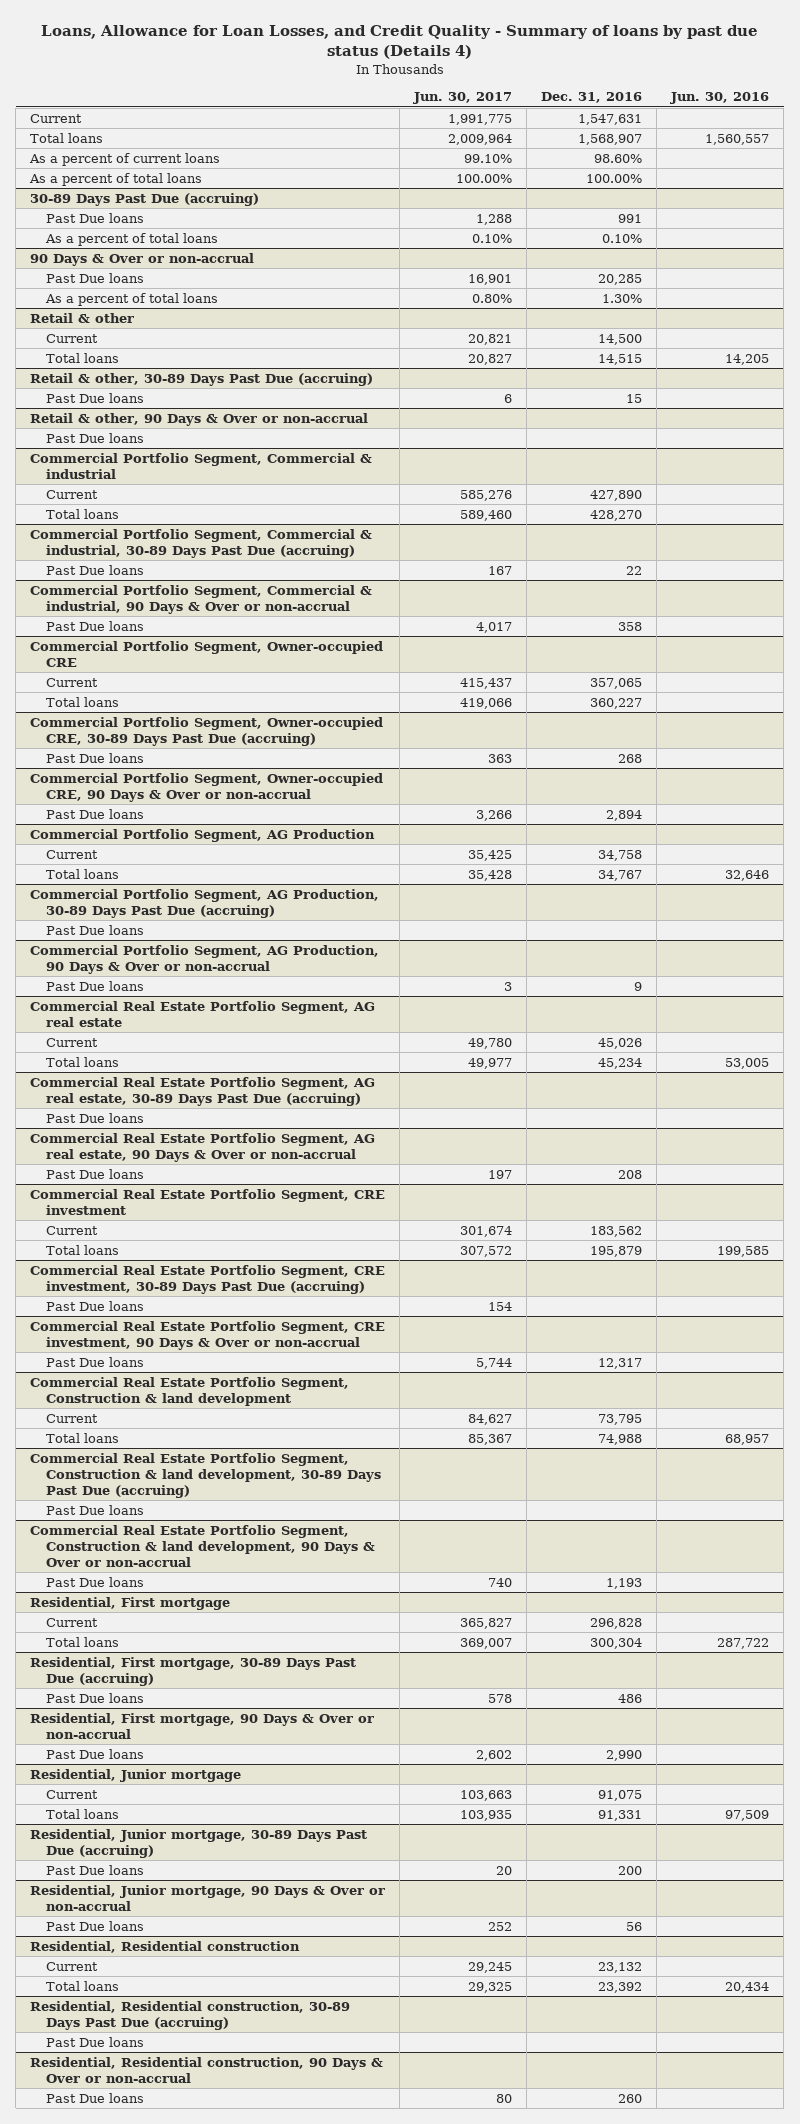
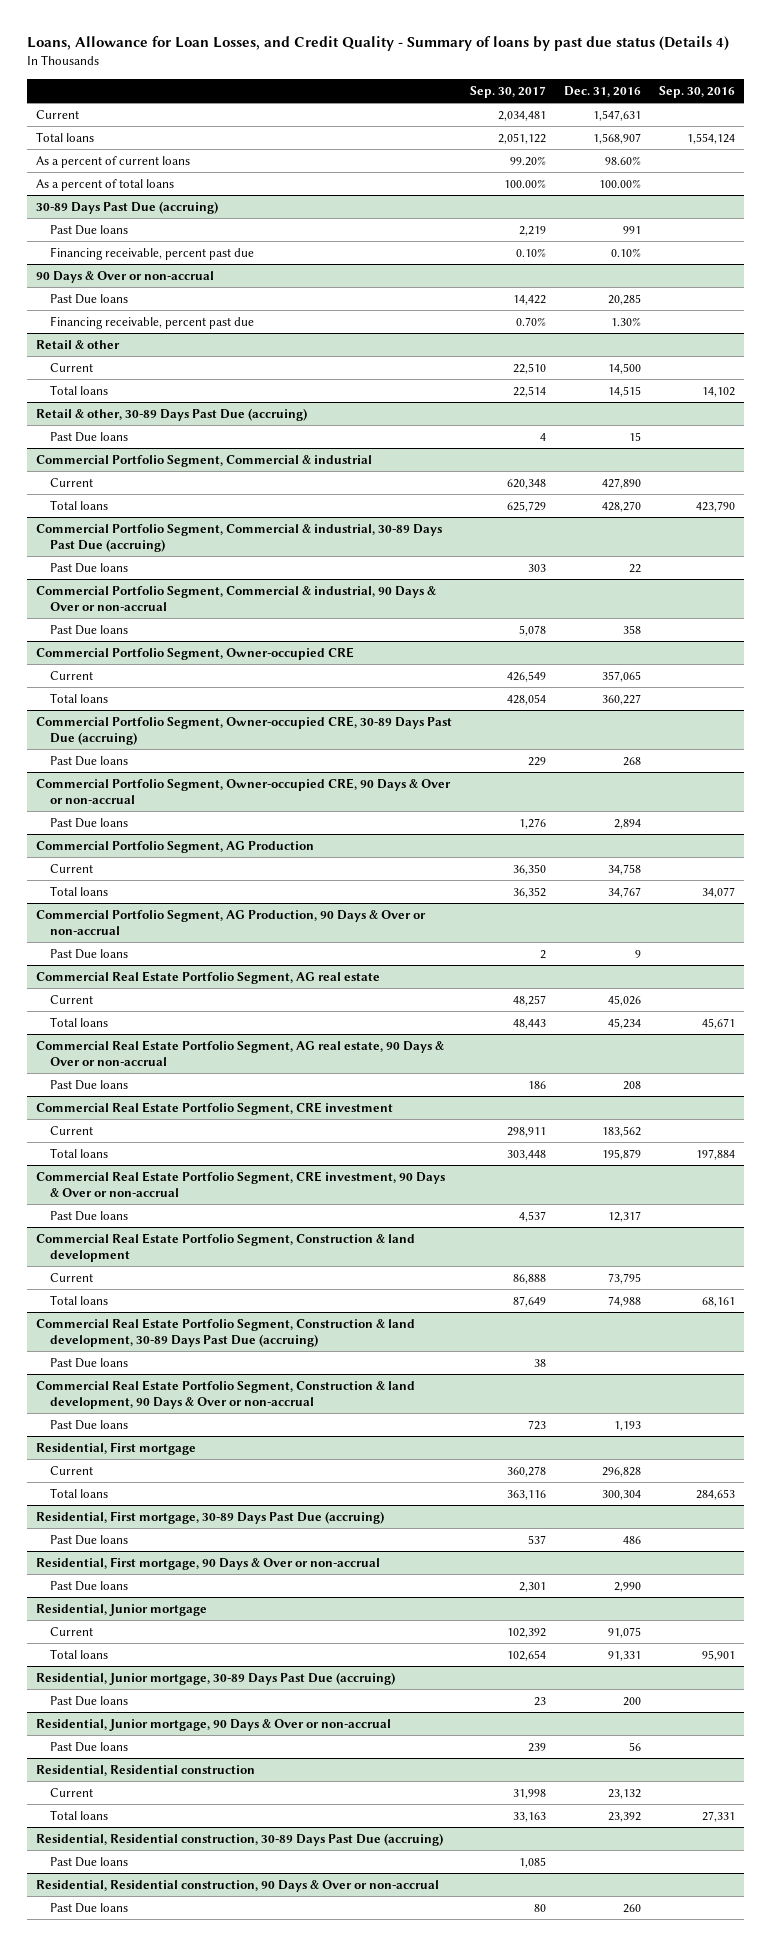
[413,92,513,105] Jun. 30, 2017 -> none
[670,92,770,105] Jun. 30, 2016 -> none
none -> [469,85,546,98] Sep. 30, 2017
none -> [659,85,736,98] Sep. 30, 2016
[45,232,219,246] As a percent of total loans -> none
none -> [50,247,255,261] Financing receivable, percent past due
[45,292,219,306] As a percent of total loans -> none
none -> [50,316,255,330] Financing receivable, percent past due
[30,412,369,426] Retail & other, 90 Days & Over or non-accrual -> none
[46,432,145,443] Past Due loans -> none
[30,888,380,918] Commercial Portfolio Segment, AG Production, 30-89 Days Past Due (accruing) -> none
[46,924,145,935] Past Due loans -> none
[30,1076,376,1106] Commercial Real Estate Portfolio Segment, AG real estate, 30-89 Days Past Due (accruing) -> none
[46,1112,145,1123] Past Due loans -> none
[30,1264,386,1294] Commercial Real Estate Portfolio Segment, CRE investment, 30-89 Days Past Due (accruing) -> none
[46,1300,145,1311] Past Due loans -> none

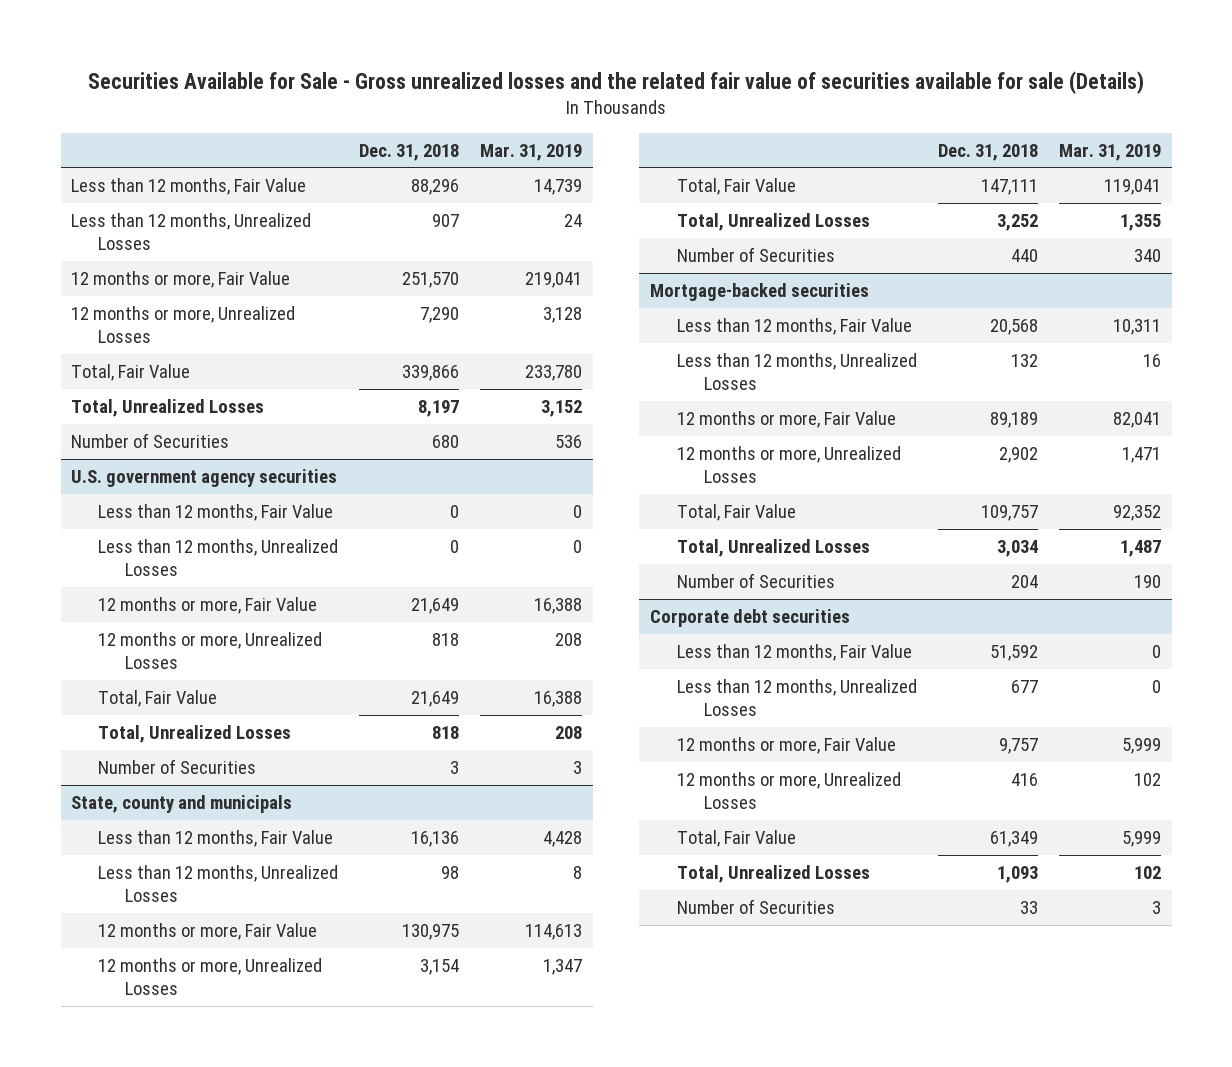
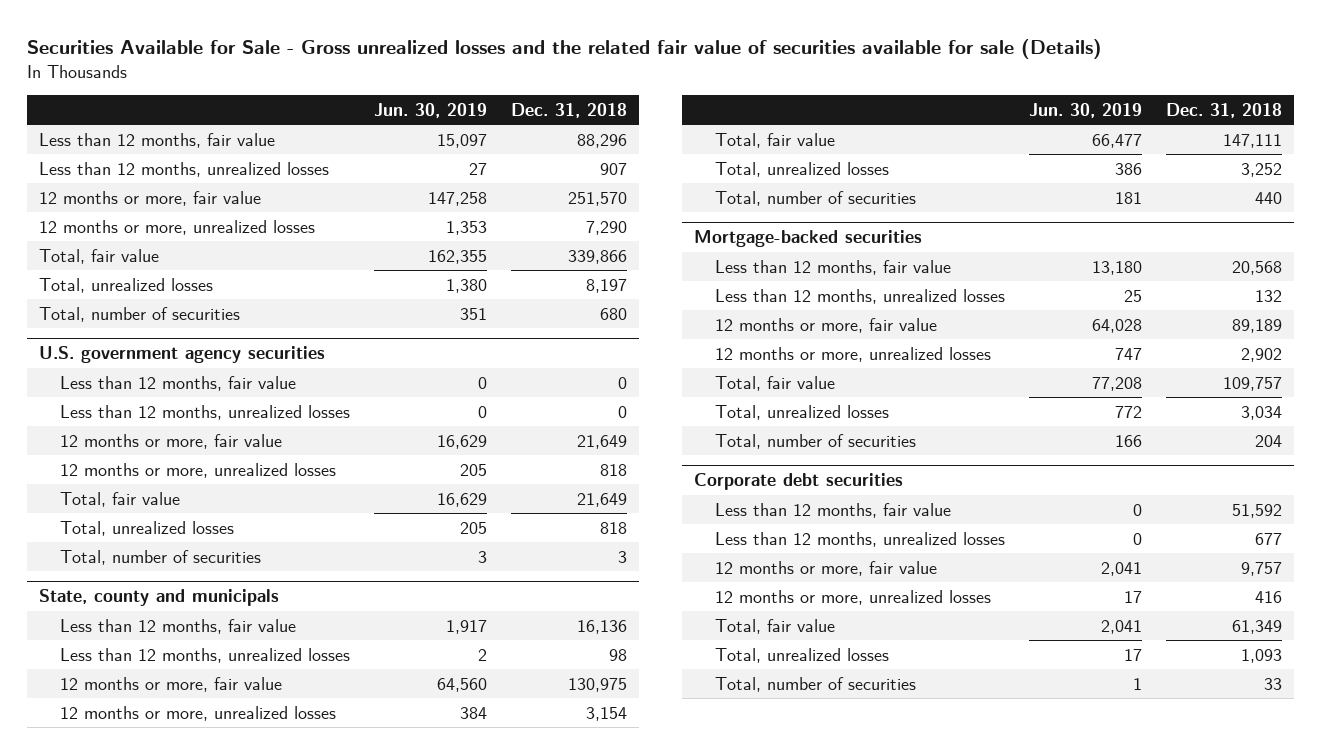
[480,143,583,161] Mar. 31, 2019 -> none
none -> [373,102,487,118] Jun. 30, 2019
[71,177,307,195] Less than 12 months, Fair Value -> [38,132,275,148] Less than 12 months, fair value
[71,212,312,251] Less than 12 months, Unrealized Losses -> [38,161,329,177] Less than 12 months, unrealized losses
[71,270,291,288] 12 months or more, Fair Value -> [38,190,261,206] 12 months or more, fair value
[71,305,296,344] 12 months or more, Unrealized Losses -> [38,219,315,235] 12 months or more, unrealized losses
[71,363,191,381] Total, Fair Value -> [38,248,159,264] Total, fair value
[71,398,265,417] Total, Unrealized Losses -> [38,277,213,293] Total, unrealized losses
[71,432,230,448] Number of Securities -> [38,306,240,322] Total, number of securities
[98,503,334,521] Less than 12 months, Fair Value -> [59,375,296,391] Less than 12 months, fair value
[98,538,339,577] Less than 12 months, Unrealized Losses -> [59,404,350,420] Less than 12 months, unrealized losses
[98,596,318,614] 12 months or more, Fair Value -> [59,433,282,449] 12 months or more, fair value
[98,631,323,670] 12 months or more, Unrealized Losses -> [59,462,336,478] 12 months or more, unrealized losses
[98,689,218,707] Total, Fair Value -> [59,491,180,507] Total, fair value
[98,724,292,743] Total, Unrealized Losses -> [59,520,234,536] Total, unrealized losses
[98,758,257,774] Number of Securities -> [59,549,261,565] Total, number of securities
[98,829,334,847] Less than 12 months, Fair Value -> [59,618,296,634] Less than 12 months, fair value
[98,864,339,903] Less than 12 months, Unrealized Losses -> [59,647,350,663] Less than 12 months, unrealized losses
[98,922,318,940] 12 months or more, Fair Value -> [59,676,282,692] 12 months or more, fair value
[98,957,323,996] 12 months or more, Unrealized Losses -> [59,705,336,721] 12 months or more, unrealized losses
[676,177,796,195] Total, Fair Value -> [715,132,836,148] Total, fair value
[676,212,870,231] Total, Unrealized Losses -> [715,161,890,177] Total, unrealized losses
[676,246,835,262] Number of Securities -> [715,190,917,206] Total, number of securities
[676,317,912,335] Less than 12 months, Fair Value -> [715,259,952,275] Less than 12 months, fair value
[676,352,917,391] Less than 12 months, Unrealized Losses -> [715,288,1006,304] Less than 12 months, unrealized losses
[676,410,896,428] 12 months or more, Fair Value -> [715,317,938,333] 12 months or more, fair value
[676,445,901,484] 12 months or more, Unrealized Losses -> [715,346,992,362] 12 months or more, unrealized losses
[676,503,796,521] Total, Fair Value -> [715,375,836,391] Total, fair value
[676,538,870,557] Total, Unrealized Losses -> [715,404,890,420] Total, unrealized losses
[676,572,835,588] Number of Securities -> [715,433,917,449] Total, number of securities
[676,643,912,661] Less than 12 months, Fair Value -> [715,502,952,518] Less than 12 months, fair value
[676,678,917,717] Less than 12 months, Unrealized Losses -> [715,531,1006,547] Less than 12 months, unrealized losses
[676,736,896,754] 12 months or more, Fair Value -> [715,560,938,576] 12 months or more, fair value
[676,771,901,810] 12 months or more, Unrealized Losses -> [715,589,992,605] 12 months or more, unrealized losses
[676,829,796,847] Total, Fair Value -> [715,618,836,634] Total, fair value
[676,864,870,883] Total, Unrealized Losses -> [715,647,890,663] Total, unrealized losses
[676,898,835,914] Number of Securities -> [715,676,917,692] Total, number of securities

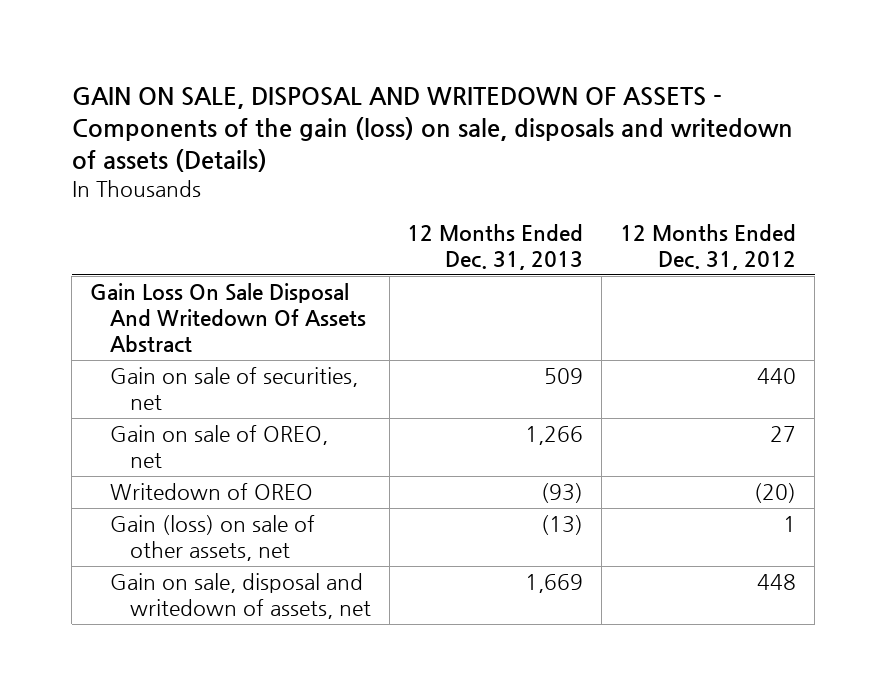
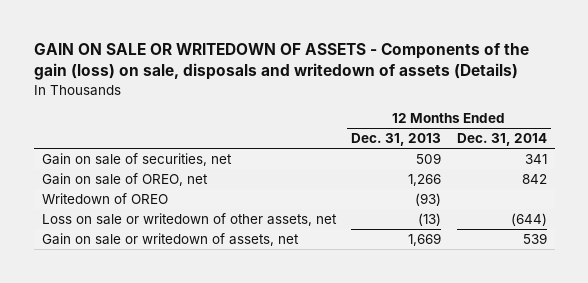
[71,86,793,173] GAIN ON SALE, DISPOSAL AND WRITEDOWN OF ASSETS - Components of the gain (loss) on sale, disposals and writedown of assets (Details) -> [33,43,529,81] GAIN ON SALE OR WRITEDOWN OF ASSETS - Components of the gain (loss) on sale, disposals and writedown of assets (Details)
[620,224,797,271] 12 Months Ended Dec. 31, 2012 -> none
none -> [456,133,547,147] Dec. 31, 2014
[90,283,366,353] Gain Loss On Sale Disposal And Writedown Of Assets Abstract -> none
[109,515,315,562] Gain (loss) on sale of other assets, net -> [41,212,337,226] Loss on sale or writedown of other assets, net
[109,573,371,620] Gain on sale, disposal and writedown of assets, net -> [41,232,299,246] Gain on sale or writedown of assets, net

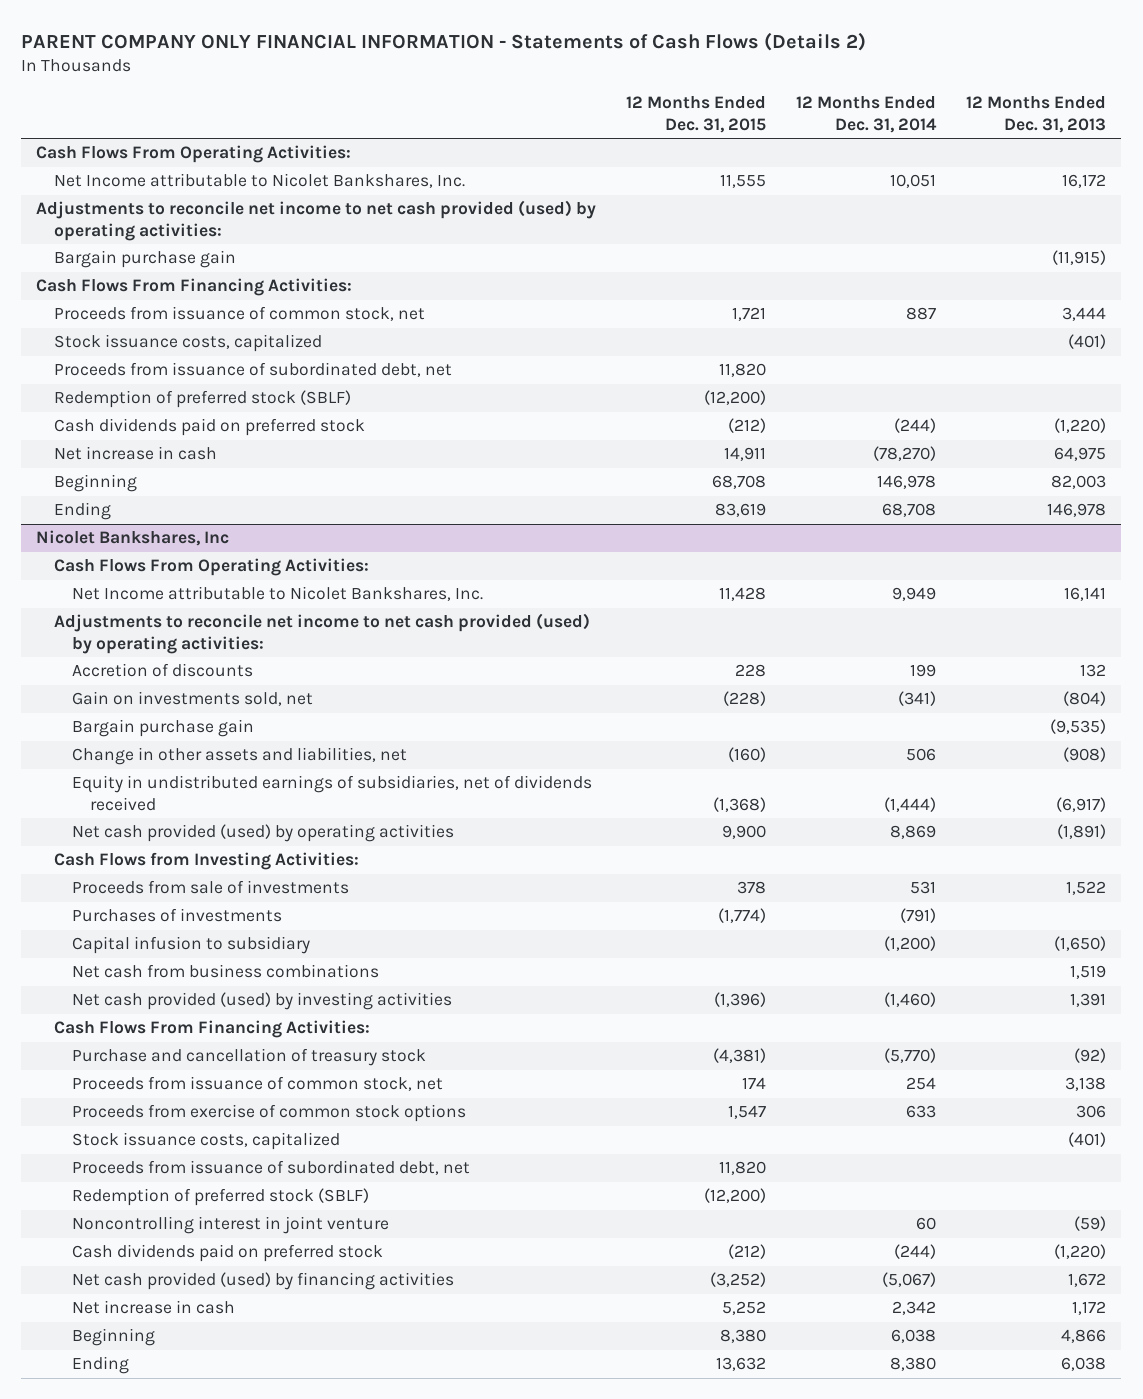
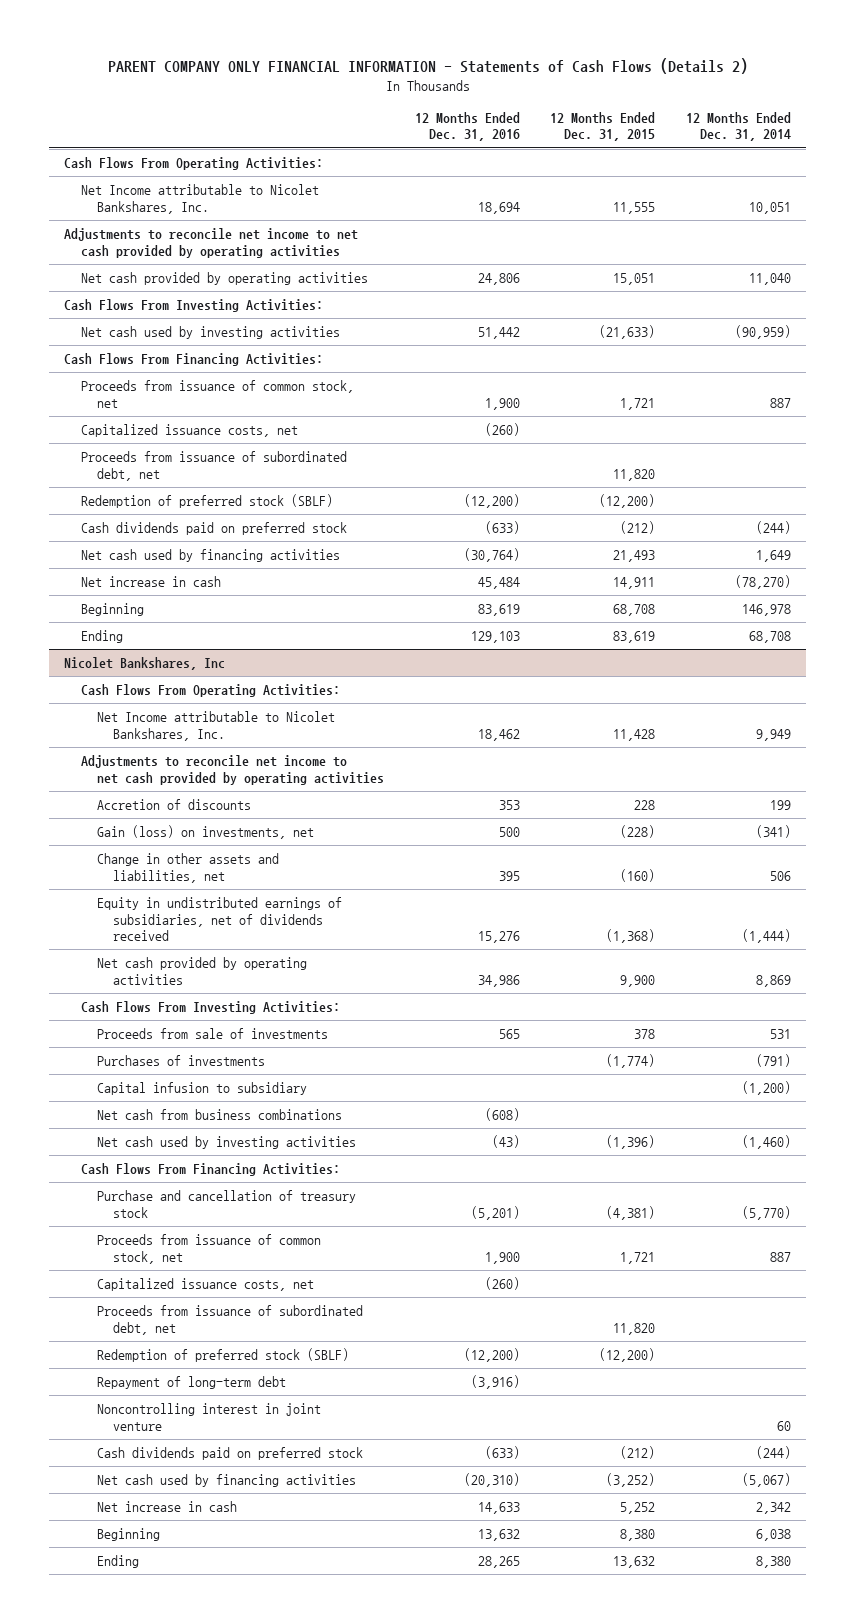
[966,96,1107,133] 12 Months Ended Dec. 31, 2013 -> none
none -> [414,111,520,142] 12 Months Ended Dec. 31, 2016
[54,250,237,269] Bargain purchase gain -> none
[36,200,597,241] Adjustments to reconcile net income to net cash provided (used) by operating activities: -> [64,228,359,258] Adjustments to reconcile net income to net cash provided by operating activities
none -> [80,272,368,286] Net cash provided by operating activities
none -> [64,299,324,313] Cash Flows From Investing Activities:
none -> [80,326,340,340] Net cash used by investing activities
[54,334,323,353] Stock issuance costs, capitalized -> [80,424,298,438] Capitalized issuance costs, net
none -> [80,549,340,563] Net cash used by financing activities
[54,613,591,654] Adjustments to reconcile net income to net cash provided (used) by operating activities: -> [80,755,384,785] Adjustments to reconcile net income to net cash provided by operating activities
[72,719,255,738] Bargain purchase gain -> none
[72,691,314,707] Gain on investments sold, net -> [96,825,314,840] Gain (loss) on investments, net
[72,824,455,843] Net cash provided (used) by operating activities -> [96,957,307,985] Net cash provided by operating activities
[54,852,360,871] Cash Flows from Investing Activities: -> [80,1001,340,1015] Cash Flows From Investing Activities:
[72,992,453,1011] Net cash provided (used) by investing activities -> [96,1136,356,1150] Net cash used by investing activities
[72,1104,467,1123] Proceeds from exercise of common stock options -> none
[742,1077,767,1090] 174 -> [620,1251,656,1264] 1,721
[906,1077,937,1091] 254 -> [769,1251,791,1262] 887
[72,1132,341,1151] Stock issuance costs, capitalized -> [96,1278,314,1292] Capitalized issuance costs, net
none -> [96,1376,286,1390] Repayment of long-term debt
[72,1272,455,1291] Net cash provided (used) by financing activities -> [96,1474,356,1488] Net cash used by financing activities

